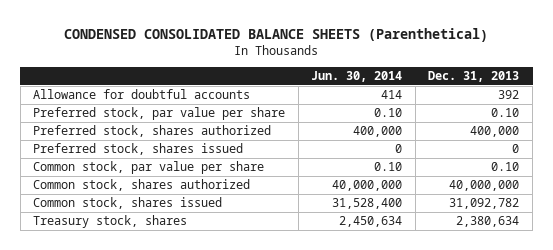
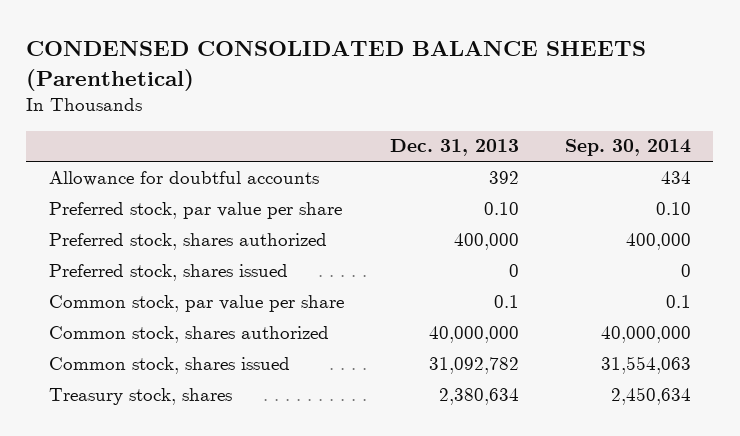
[311,70,403,82] Jun. 30, 2014 -> none
none -> [564,139,691,157] Sep. 30, 2014
[491,162,520,172] 0.10 -> [493,294,519,308] 0.1

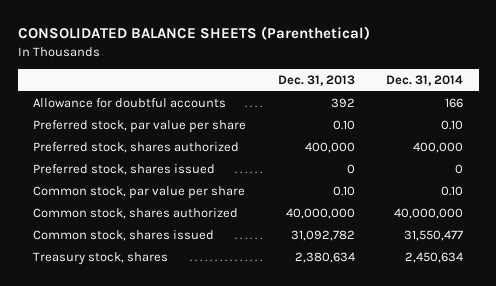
[26,41,647,91] CONDENSED CONSOLIDATED BALANCE SHEETS (Parenthetical) -> [17,25,370,40] CONSOLIDATED BALANCE SHEETS (Parenthetical)
[564,139,691,157] Sep. 30, 2014 -> none
none -> [386,74,464,86] Dec. 31, 2014
[493,294,519,308] 0.1 -> [332,186,355,197] 0.10

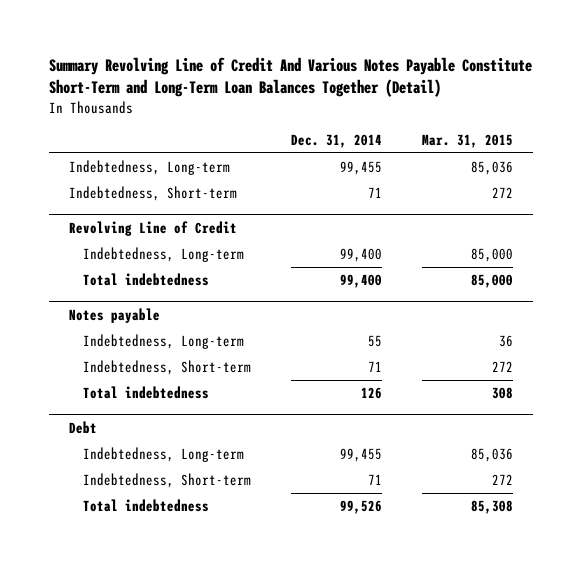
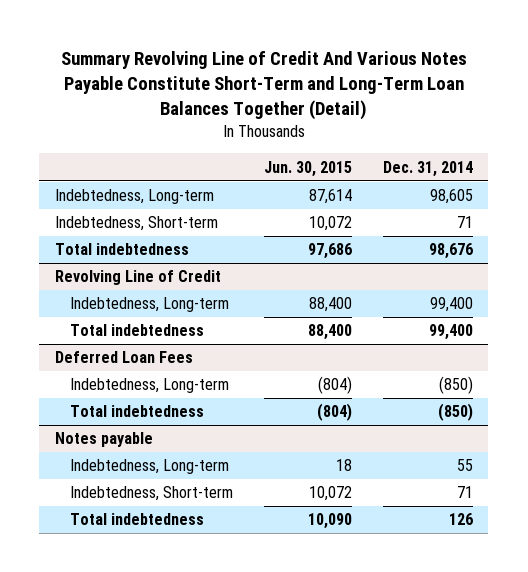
[421,133,513,148] Mar. 31, 2015 -> none
none -> [263,160,352,177] Jun. 30, 2015
[339,161,382,176] 99,455 -> [429,189,473,205] 98,605
none -> [54,243,189,256] Total indebtedness
none -> [54,351,193,364] Deferred Loan Fees
none -> [69,378,229,394] Indebtedness, Long-term
none -> [69,405,204,418] Total indebtedness
[68,420,97,434] Debt -> none
[82,447,244,463] Indebtedness, Long-term -> none
[82,473,251,489] Indebtedness, Short-term -> none
[82,499,209,513] Total indebtedness -> none

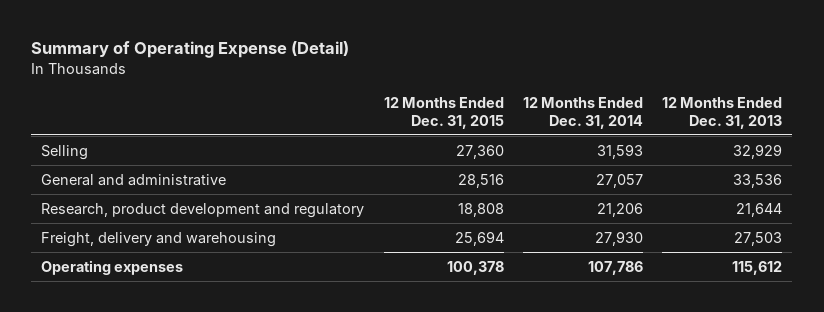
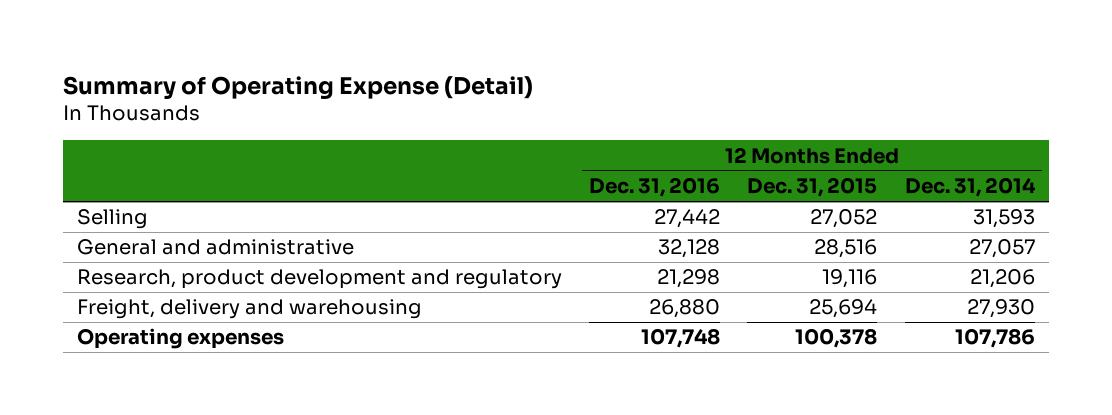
[662,97,783,129] 12 Months Ended Dec. 31, 2013 -> none
none -> [589,177,721,198] Dec. 31, 2016
[455,144,504,159] 27,360 -> [810,209,878,229] 27,052
[457,202,504,217] 18,808 -> [822,269,878,289] 19,116

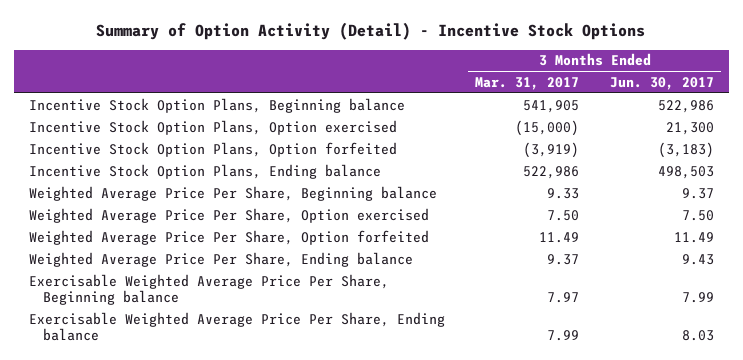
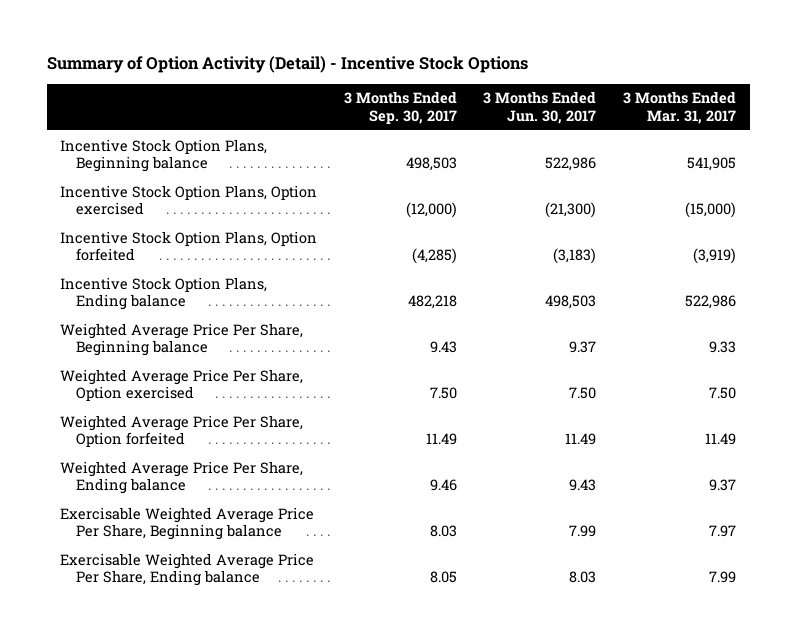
none -> [343,91,457,124] 3 Months Ended Sep. 30, 2017
[665,121,714,135] 21,300 -> [545,201,597,218] (21,300)

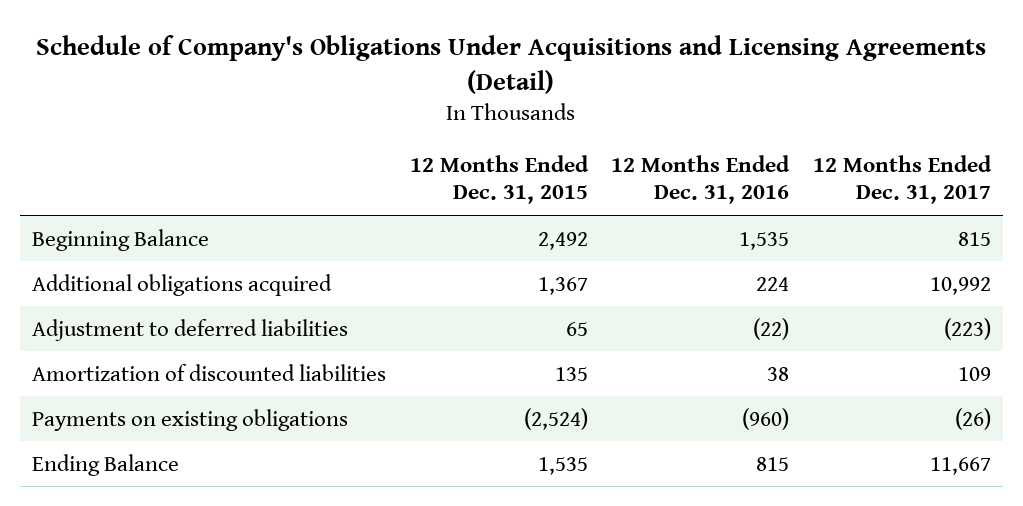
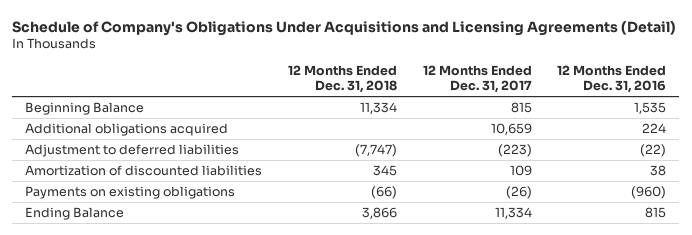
[409,154,589,205] 12 Months Ended Dec. 31, 2015 -> none
none -> [288,65,398,94] 12 Months Ended Dec. 31, 2018
[929,276,991,295] 10,992 -> [490,123,532,136] 10,659
[929,456,991,475] 11,667 -> [494,207,532,220] 11,334

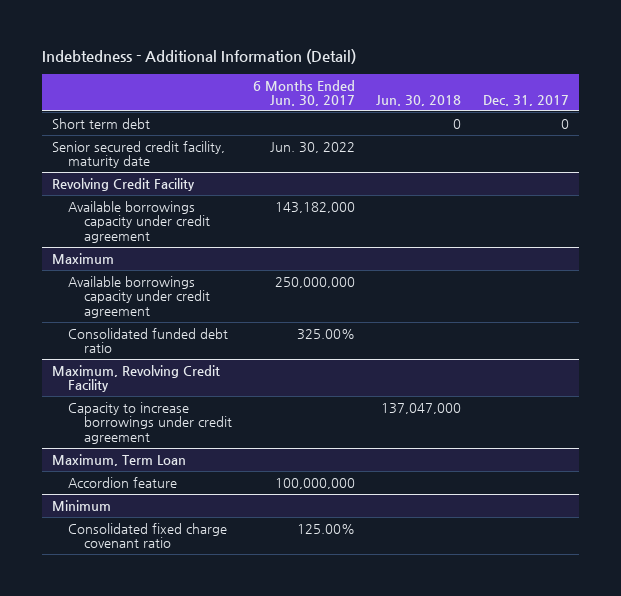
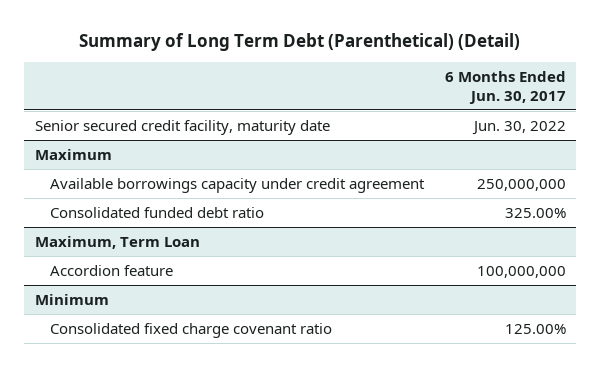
[41,49,356,65] Indebtedness - Additional Information (Detail) -> [79,33,521,52] Summary of Long Term Debt (Parenthetical) (Detail)
[376,95,462,107] Jun. 30, 2018 -> none
[482,95,569,107] Dec. 31, 2017 -> none
[52,117,151,129] Short term debt -> none
[52,177,196,191] Revolving Credit Facility -> none
[68,200,211,243] Available borrowings capacity under credit agreement -> none
[52,364,221,393] Maximum, Revolving Credit Facility -> none
[68,401,233,444] Capacity to increase borrowings under credit agreement -> none

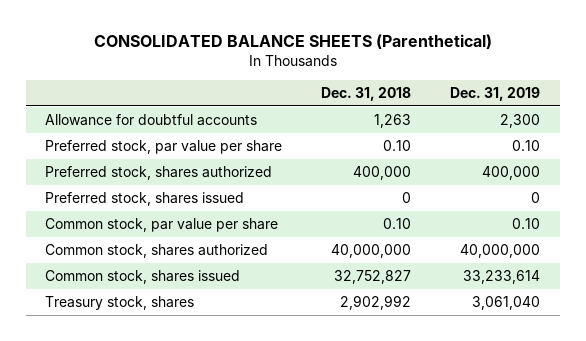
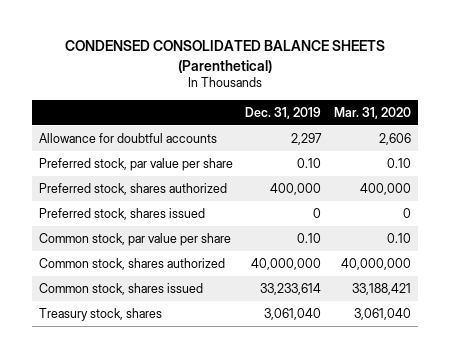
[93,34,492,50] CONSOLIDATED BALANCE SHEETS (Parenthetical) -> [64,40,385,73] CONDENSED CONSOLIDATED BALANCE SHEETS (Parenthetical)
[321,86,412,101] Dec. 31, 2018 -> none
none -> [334,106,412,119] Mar. 31, 2020
[500,114,541,129] 2,300 -> [291,132,323,145] 2,297

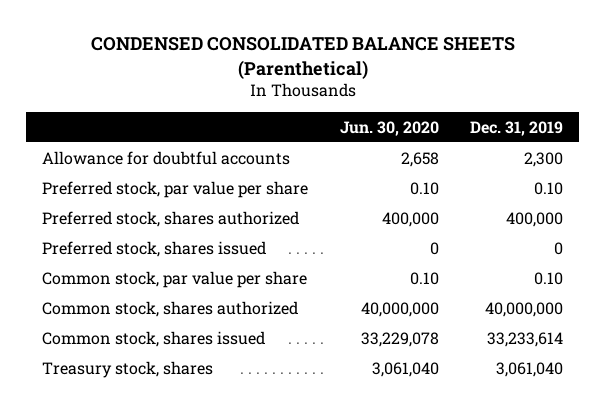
[334,106,412,119] Mar. 31, 2020 -> none
none -> [339,120,439,136] Jun. 30, 2020
[291,132,323,145] 2,297 -> [524,151,564,167] 2,300

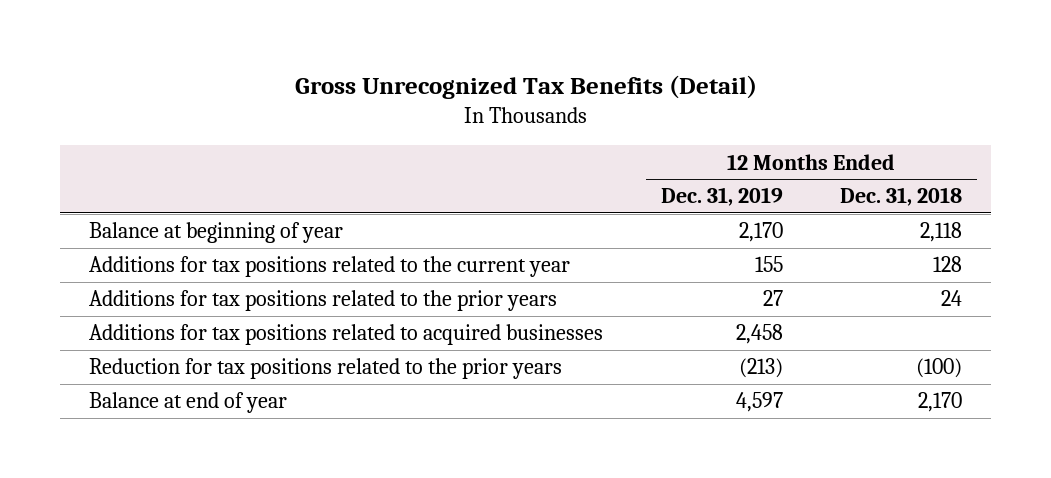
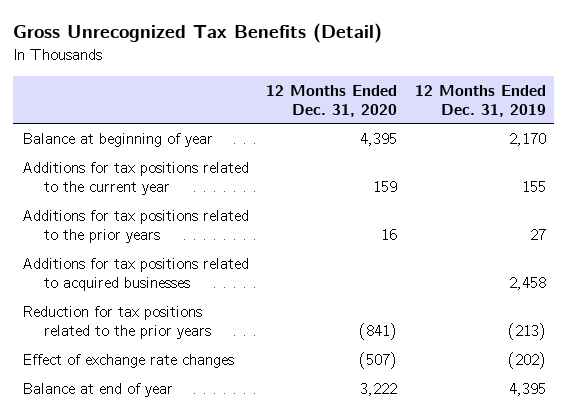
[840,187,963,207] Dec. 31, 2018 -> none
none -> [266,84,398,117] 12 Months Ended Dec. 31, 2020
none -> [21,353,234,368] Effect of exchange rate changes
[735,392,783,413] 4,597 -> [508,382,546,396] 4,395

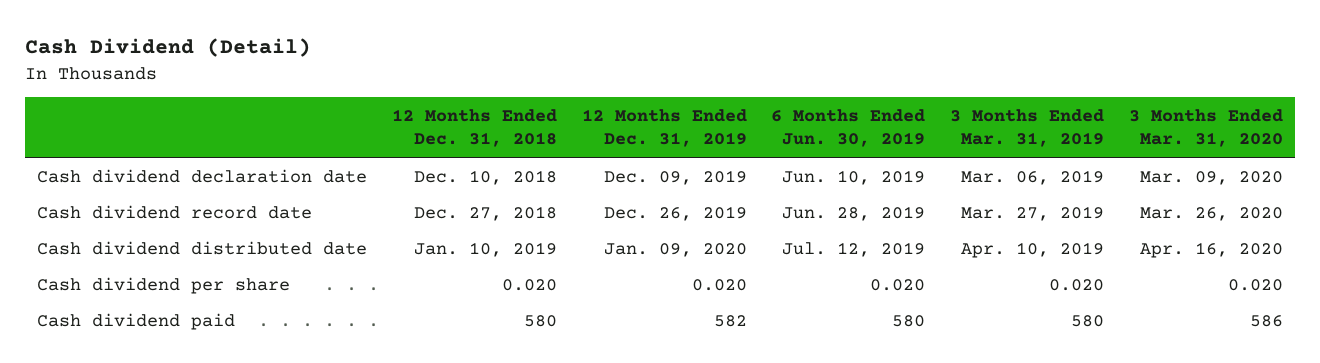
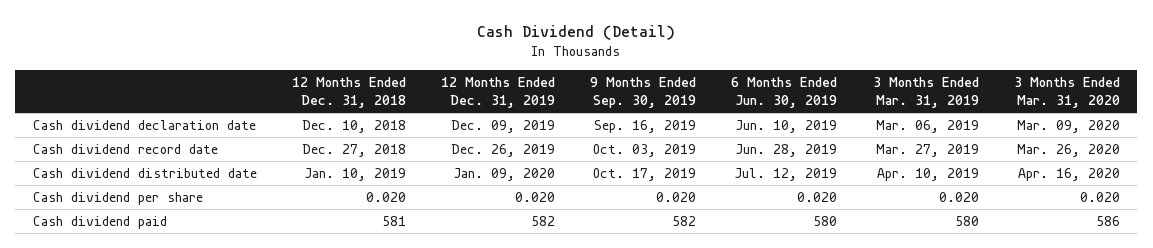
none -> [590,77,697,108] 9 Months Ended Sep. 30, 2019
[523,314,557,327] 580 -> [382,216,407,227] 581

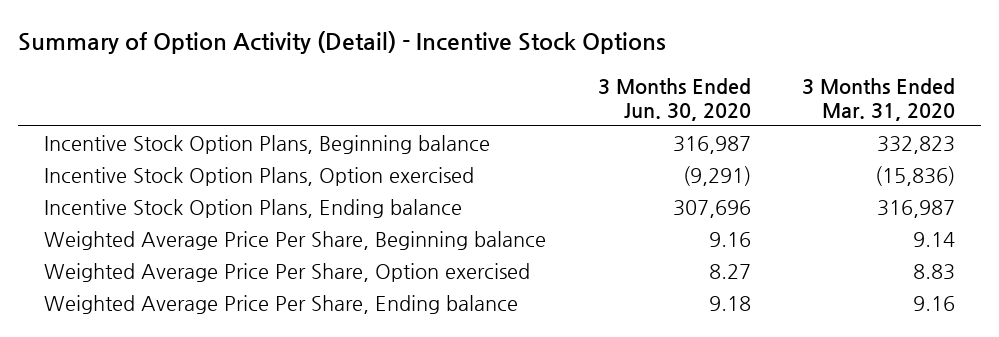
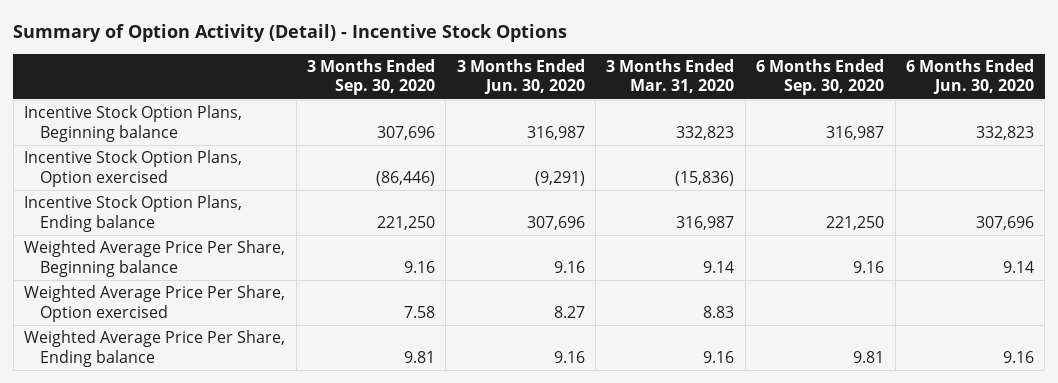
none -> [307,59,436,96] 3 Months Ended Sep. 30, 2020
none -> [756,59,885,96] 6 Months Ended Sep. 30, 2020
none -> [905,59,1034,95] 6 Months Ended Jun. 30, 2020
[708,296,751,312] 9.18 -> [553,350,585,363] 9.16

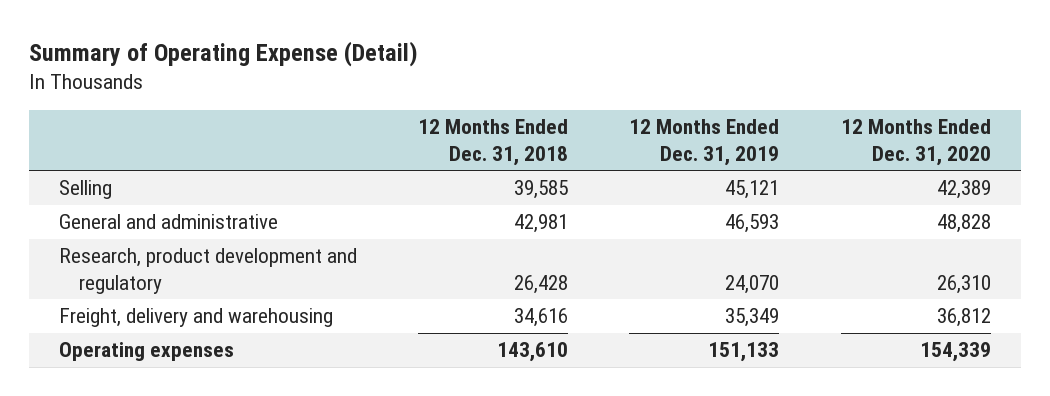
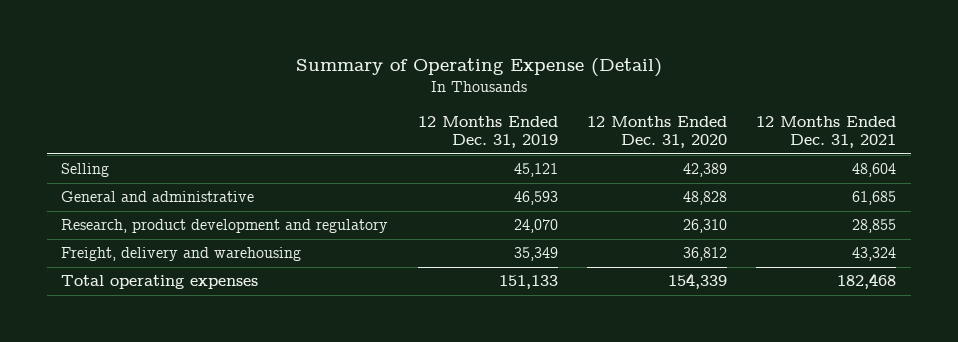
[418,119,569,166] 12 Months Ended Dec. 31, 2018 -> none
none -> [756,115,897,149] 12 Months Ended Dec. 31, 2021
[59,342,235,362] Operating expenses -> [61,275,259,290] Total operating expenses

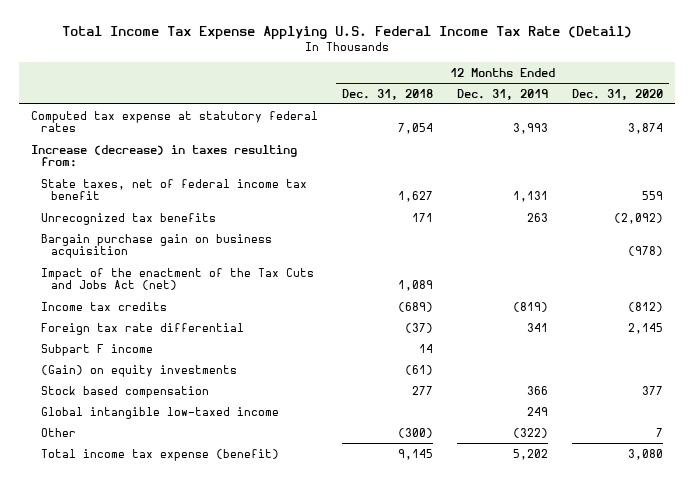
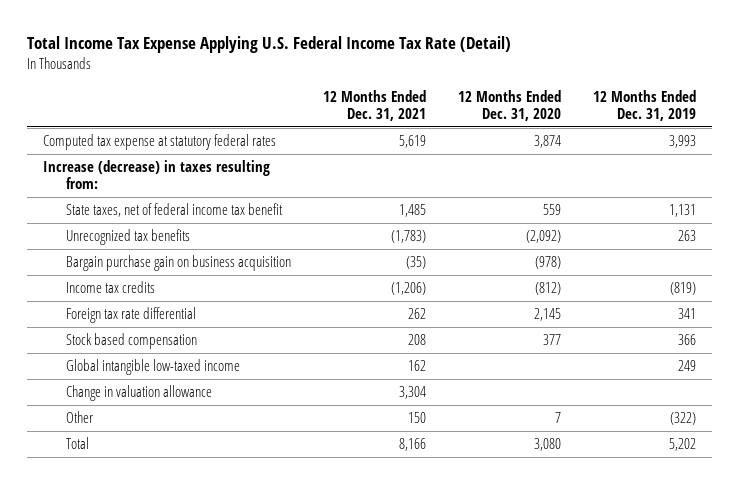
[342,88,434,100] Dec. 31, 2018 -> none
none -> [322,90,426,122] 12 Months Ended Dec. 31, 2021
[41,267,315,291] Impact of the enactment of the Tax Cuts and Jobs Act (net) -> none
[41,343,154,356] Subpart F income -> none
[41,364,238,377] (Gain) on equity investments -> none
none -> [65,385,212,402] Change in valuation allowance
[41,448,280,461] Total income tax expense (benefit) -> [65,437,89,450] Total

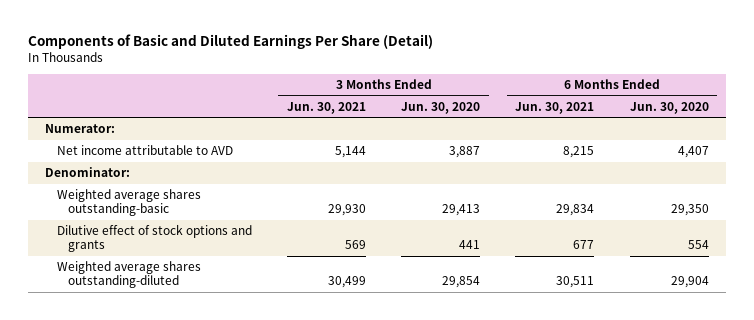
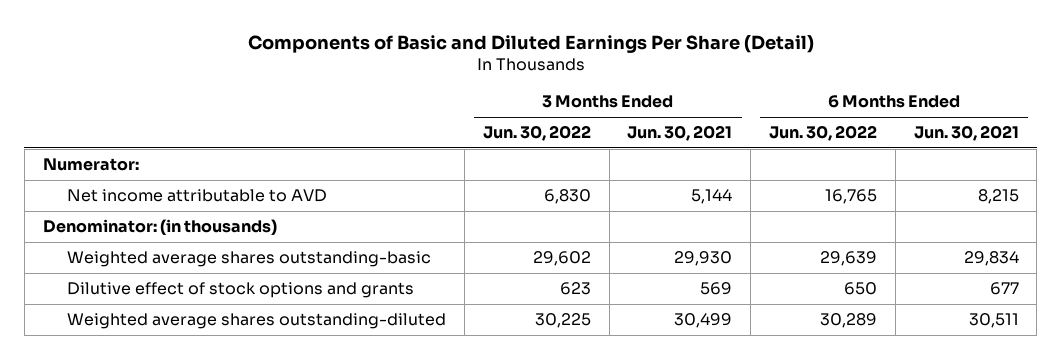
[401,101,481,114] Jun. 30, 2020 -> none
[629,101,709,114] Jun. 30, 2020 -> none
none -> [482,125,591,142] Jun. 30, 2022
none -> [769,125,878,142] Jun. 30, 2022
[45,167,131,178] Denominator: -> [42,219,277,236] Denominator: (in thousands)

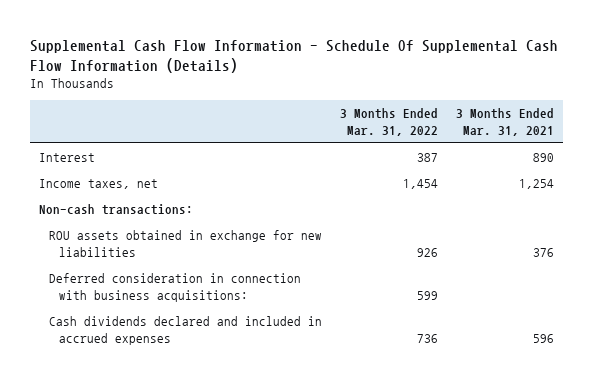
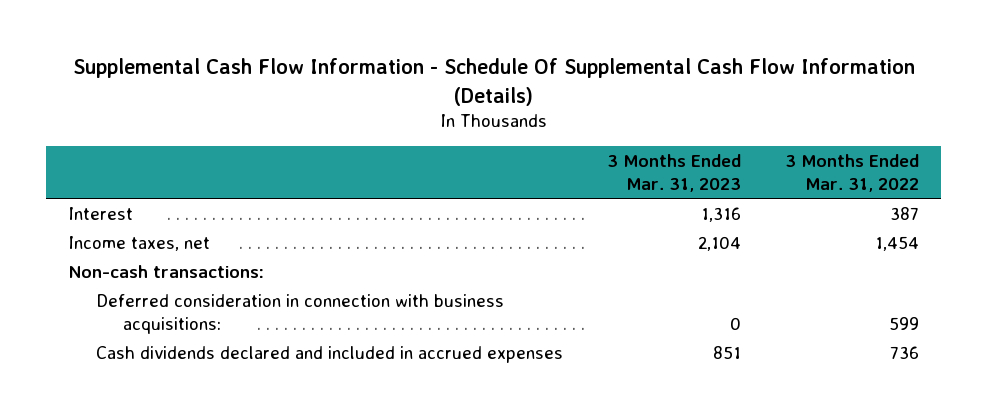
[455,108,554,136] 3 Months Ended Mar. 31, 2021 -> none
none -> [606,153,741,192] 3 Months Ended Mar. 31, 2023
[48,230,322,257] ROU assets obtained in exchange for new liabilities -> none

